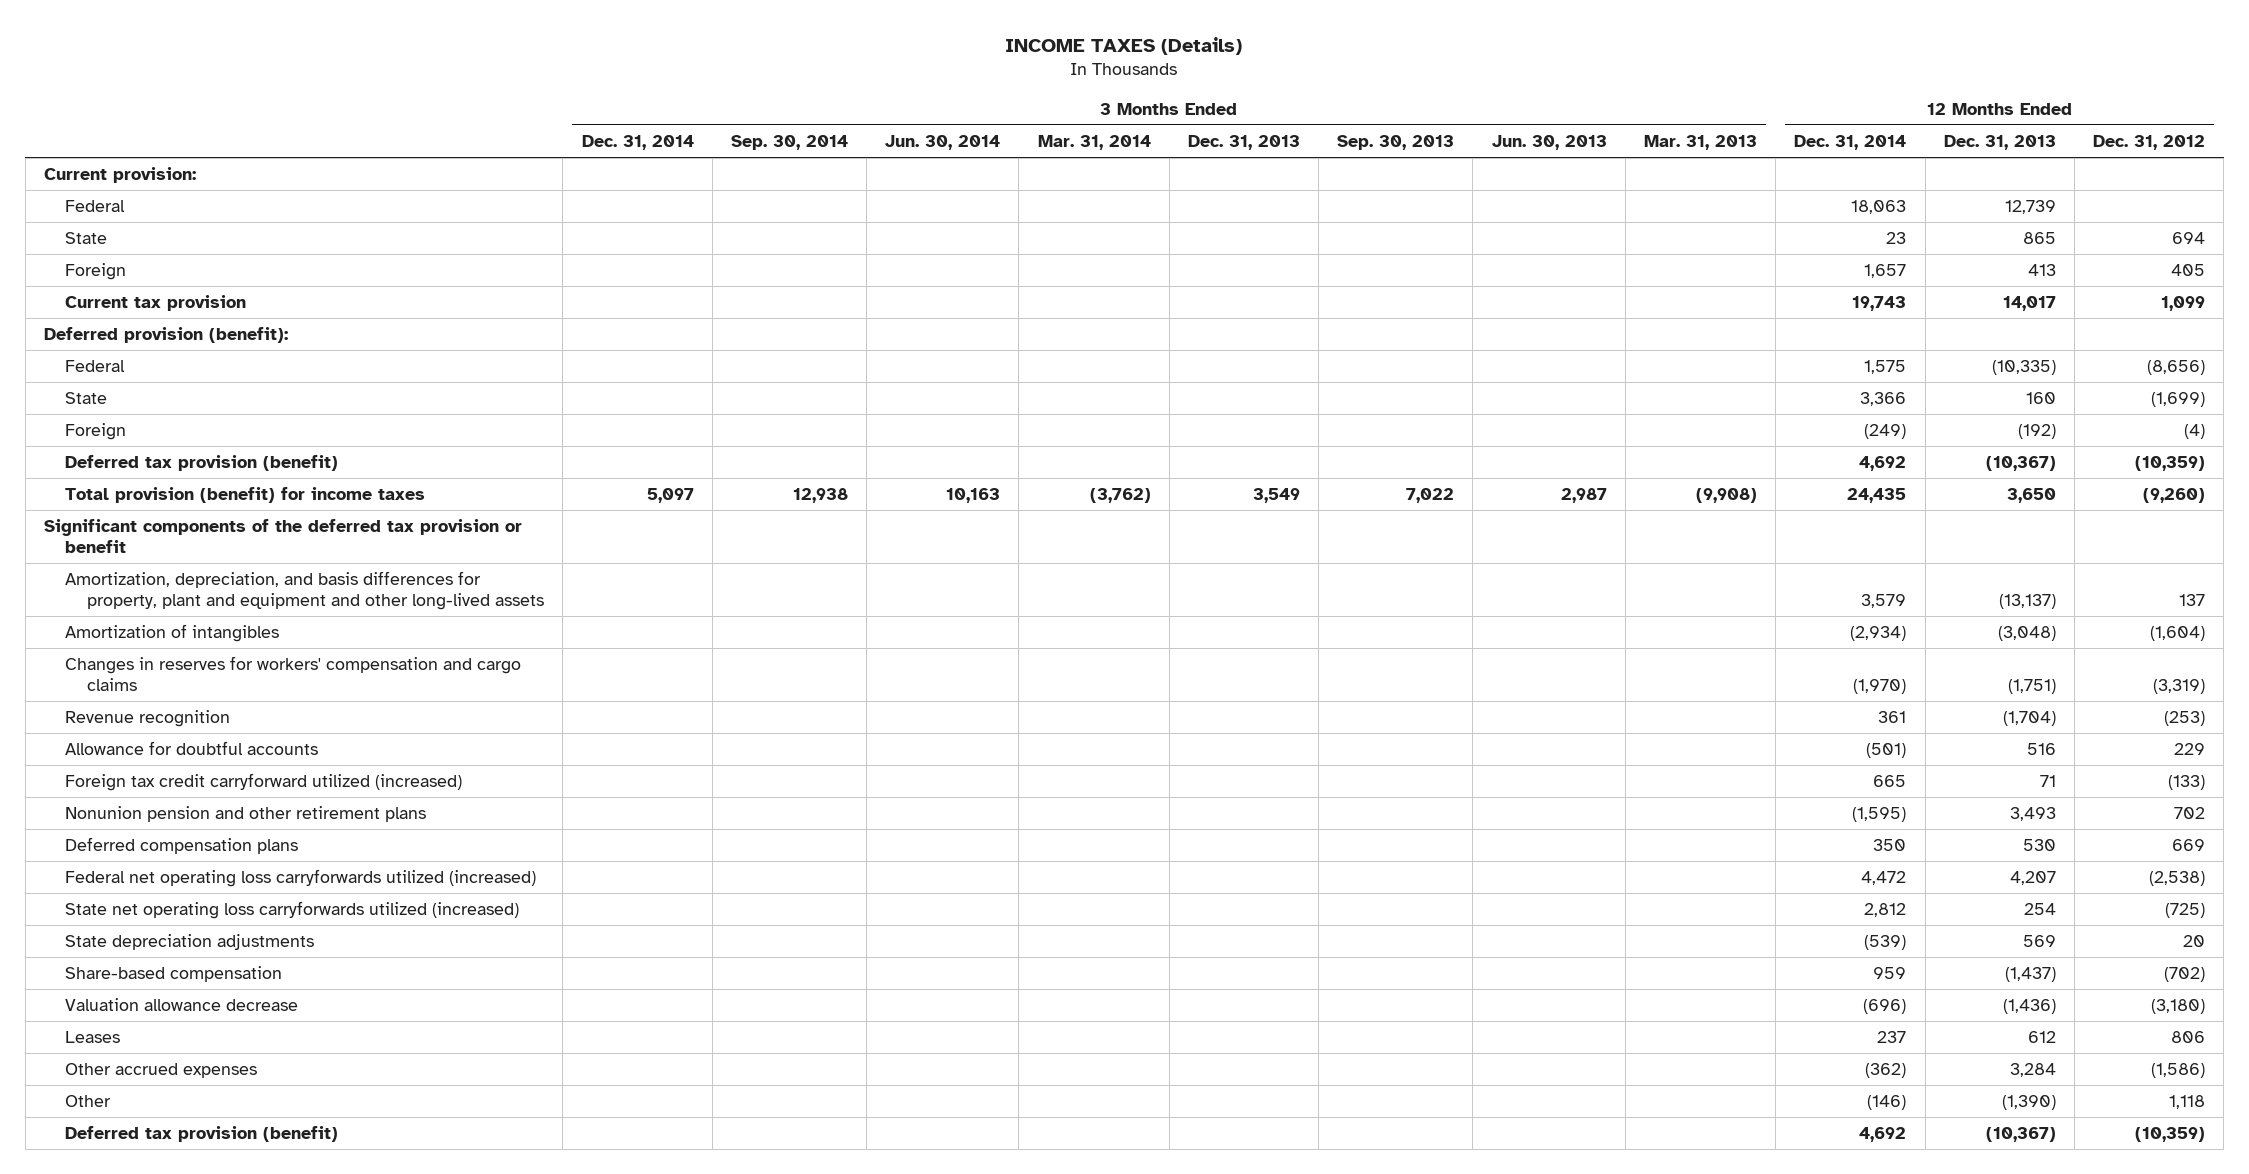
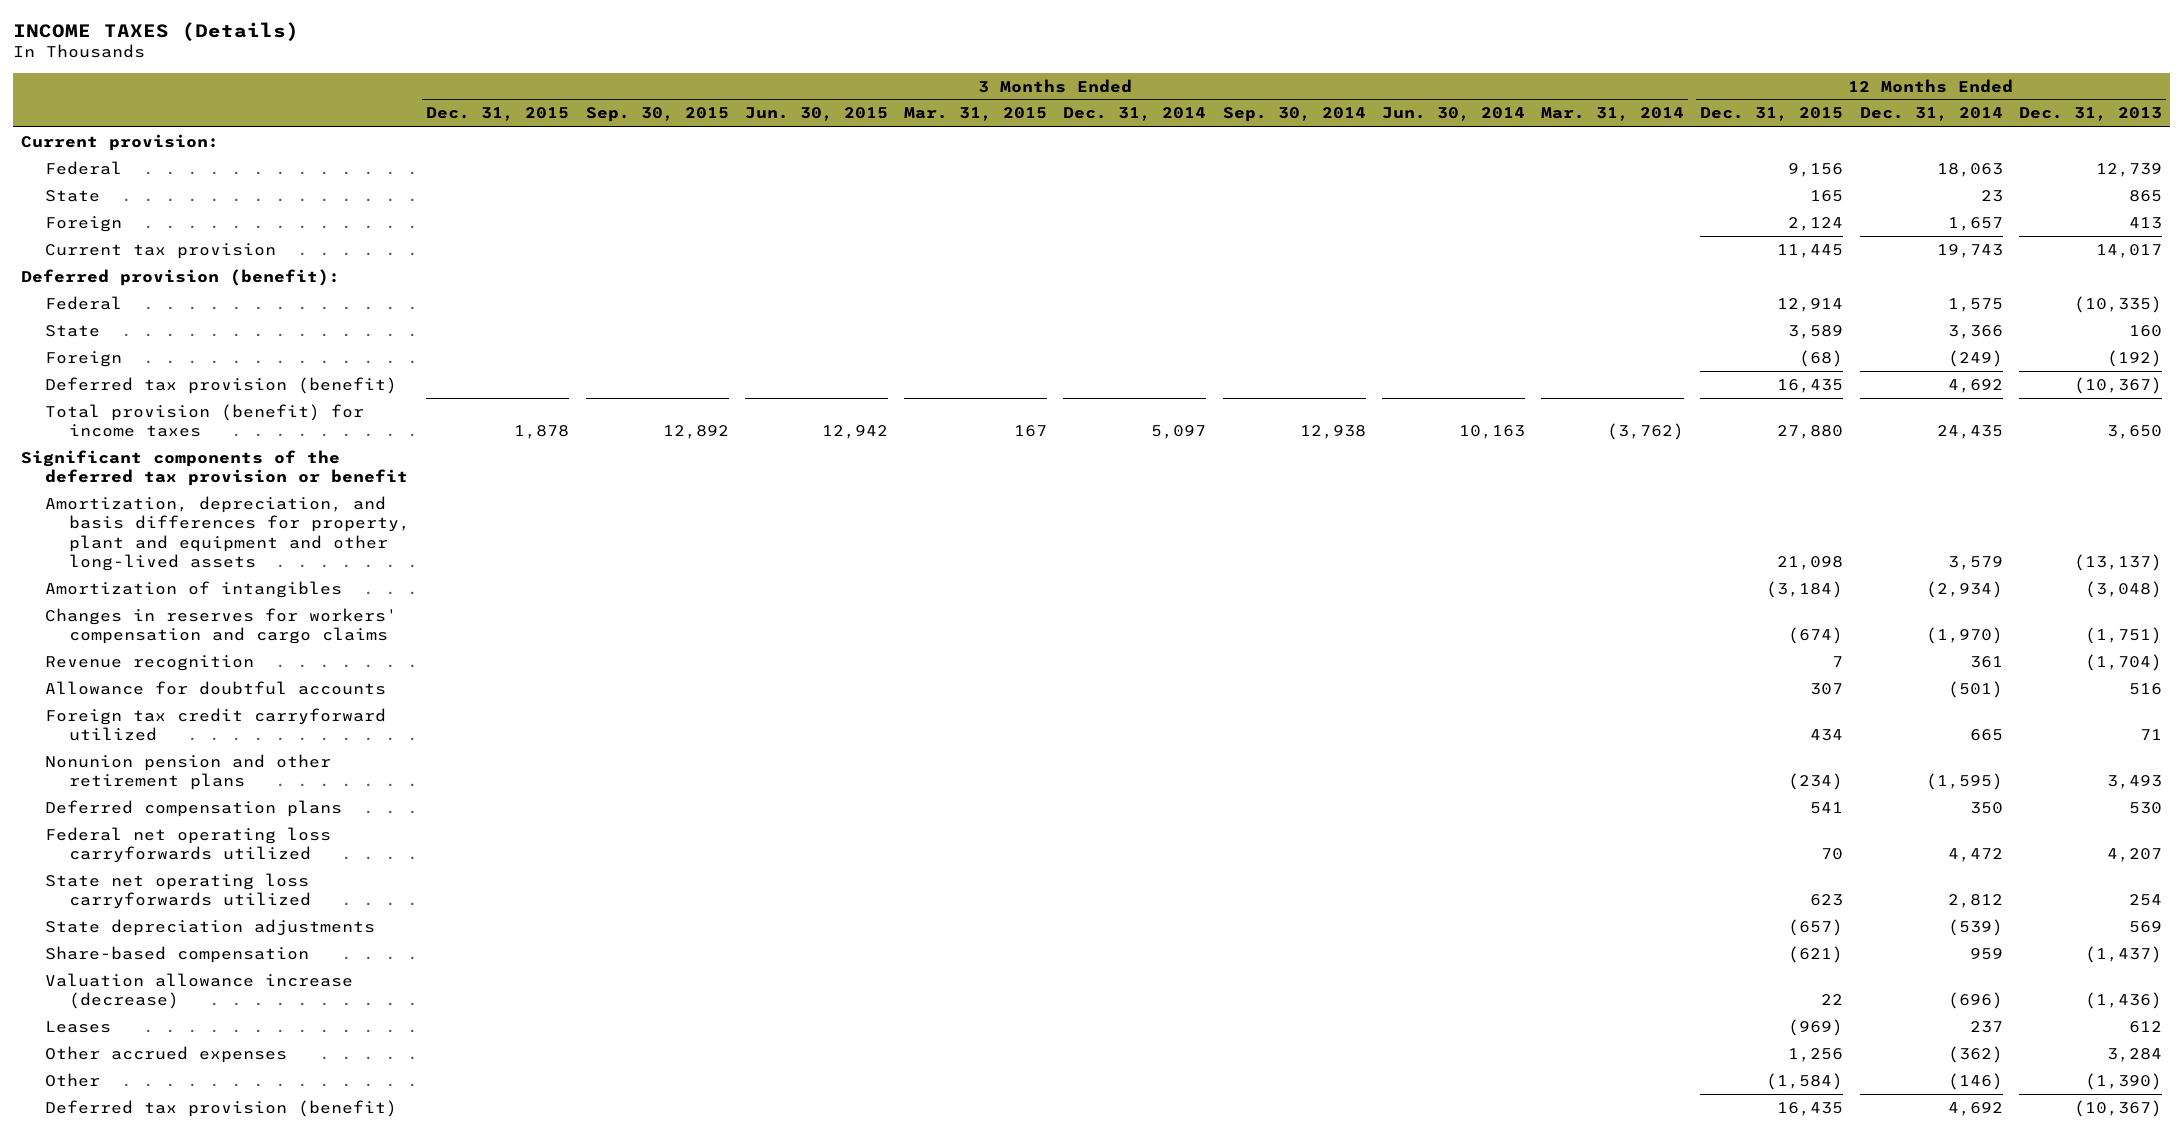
[1187,135,1300,151] Dec. 31, 2013 -> none
[1337,135,1455,151] Sep. 30, 2013 -> none
[1491,135,1607,151] Jun. 30, 2013 -> none
[1644,135,1758,151] Mar. 31, 2013 -> none
[2093,135,2206,151] Dec. 31, 2012 -> none
none -> [426,107,570,122] Dec. 31, 2015
none -> [585,107,729,123] Sep. 30, 2015
none -> [744,107,888,122] Jun. 30, 2015
none -> [904,107,1048,122] Mar. 31, 2015
none -> [1700,107,1844,122] Dec. 31, 2015
[65,773,463,792] Foreign tax credit carryforward utilized (increased) -> [44,707,386,742] Foreign tax credit carryforward utilized
[65,869,537,888] Federal net operating loss carryforwards utilized (increased) -> [44,826,331,864] Federal net operating loss carryforwards utilized
[65,901,520,920] State net operating loss carryforwards utilized (increased) -> [44,872,312,910] State net operating loss carryforwards utilized
[65,998,299,1012] Valuation allowance decrease -> [44,972,353,1010] Valuation allowance increase (decrease)

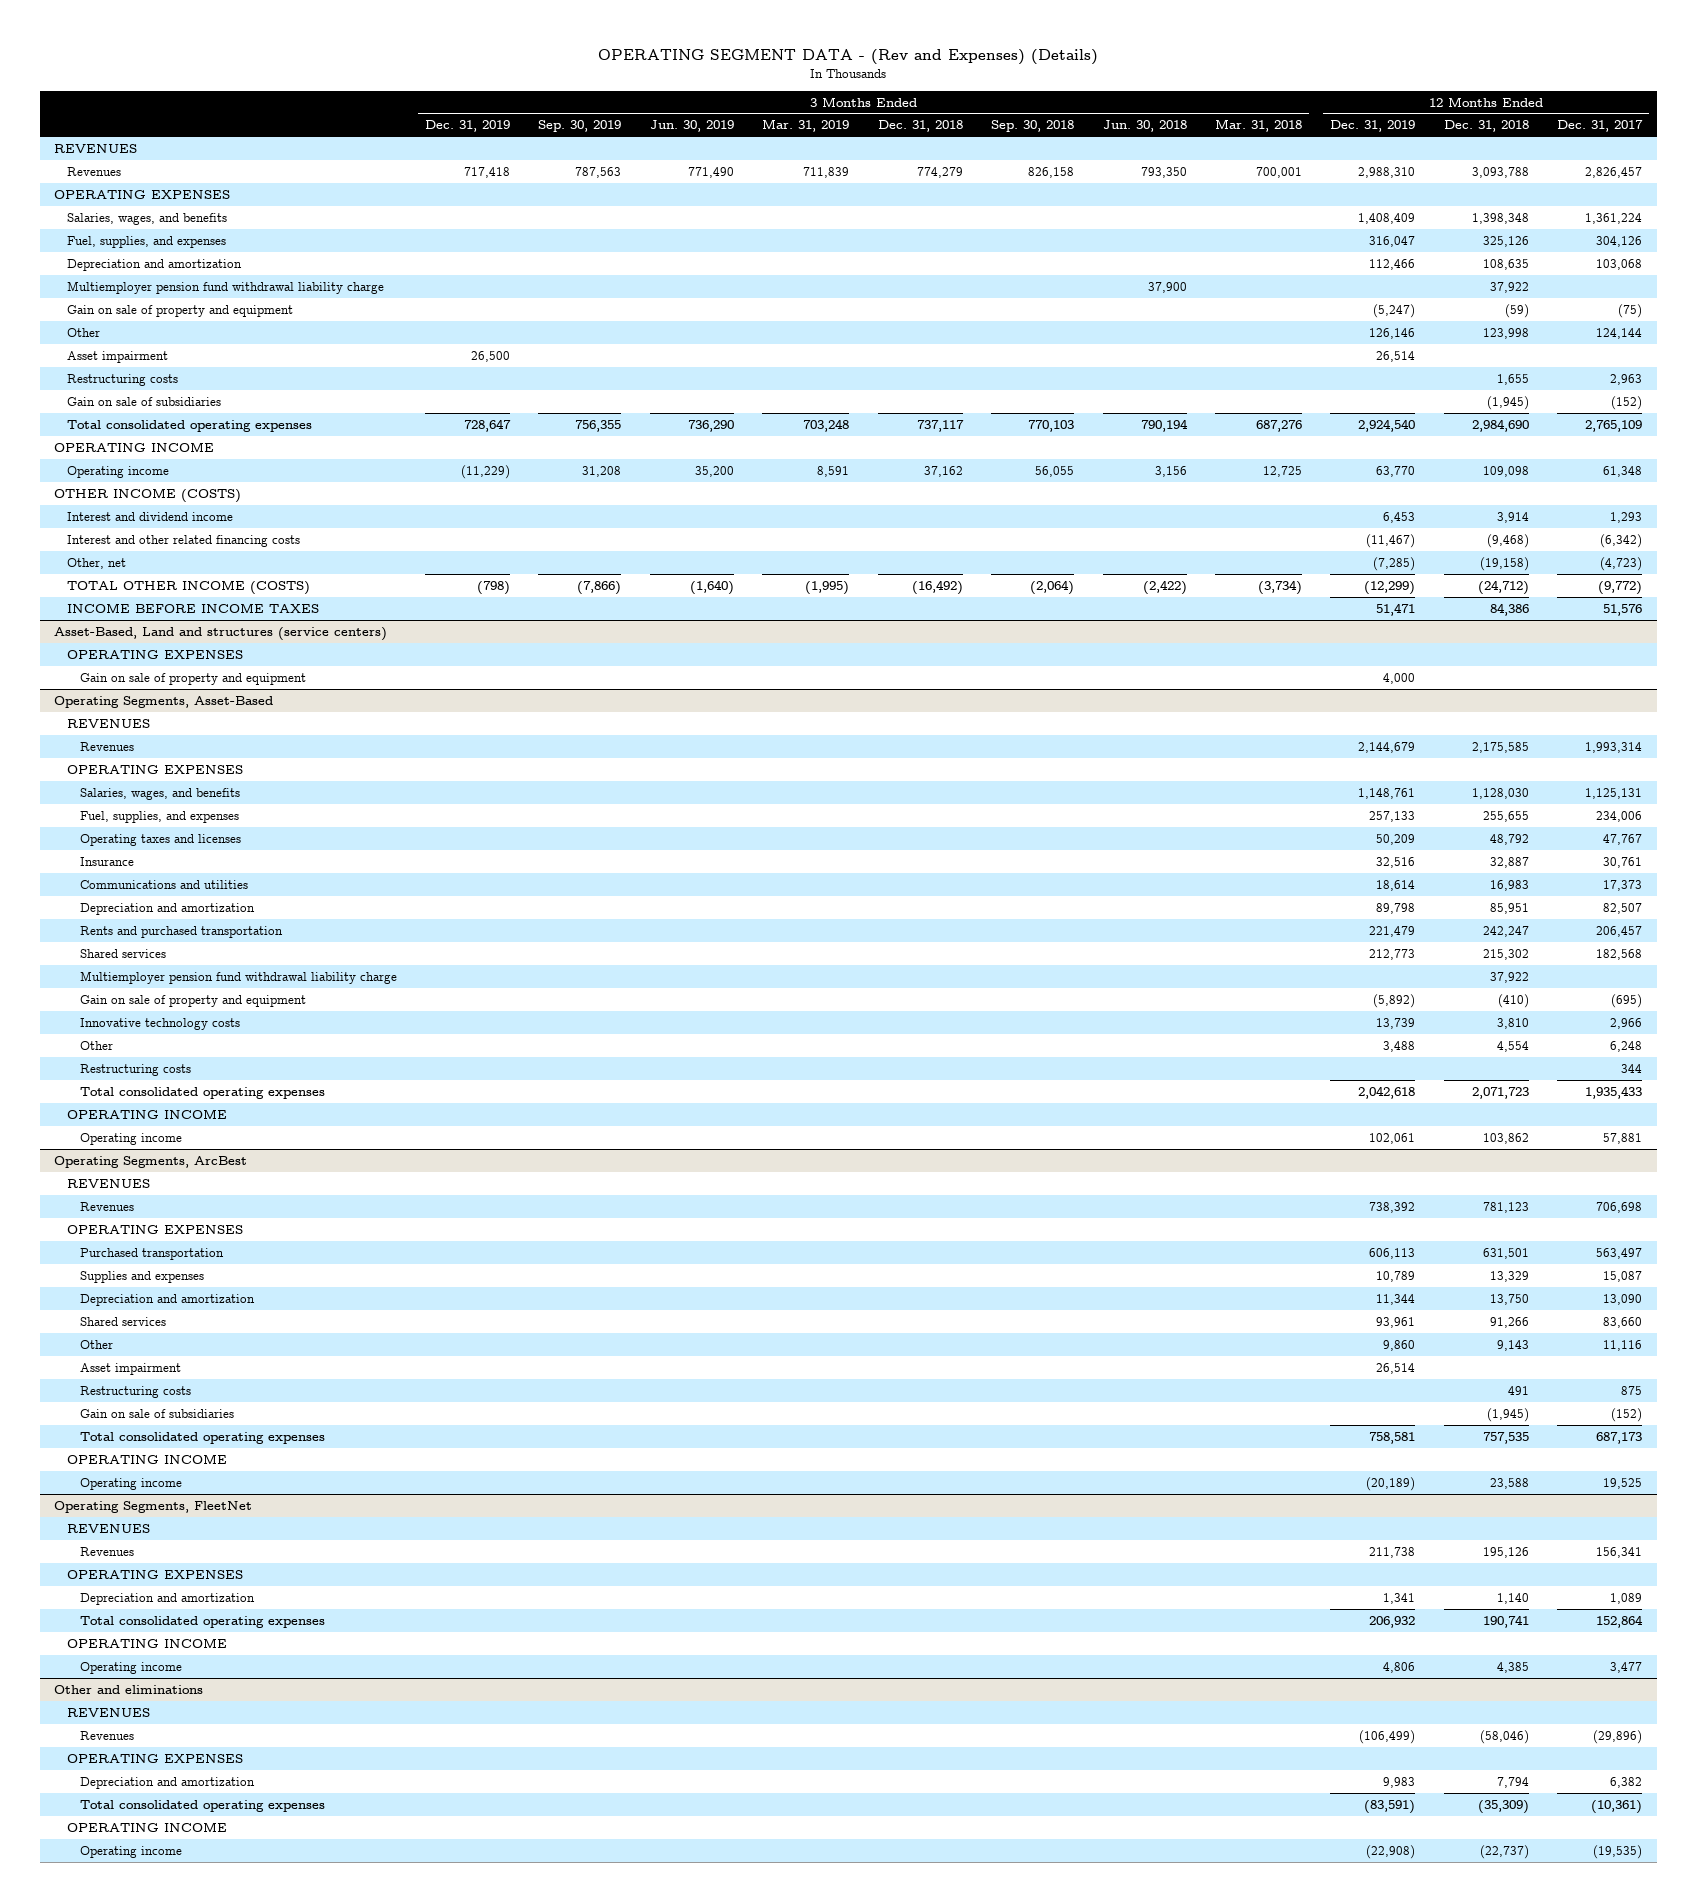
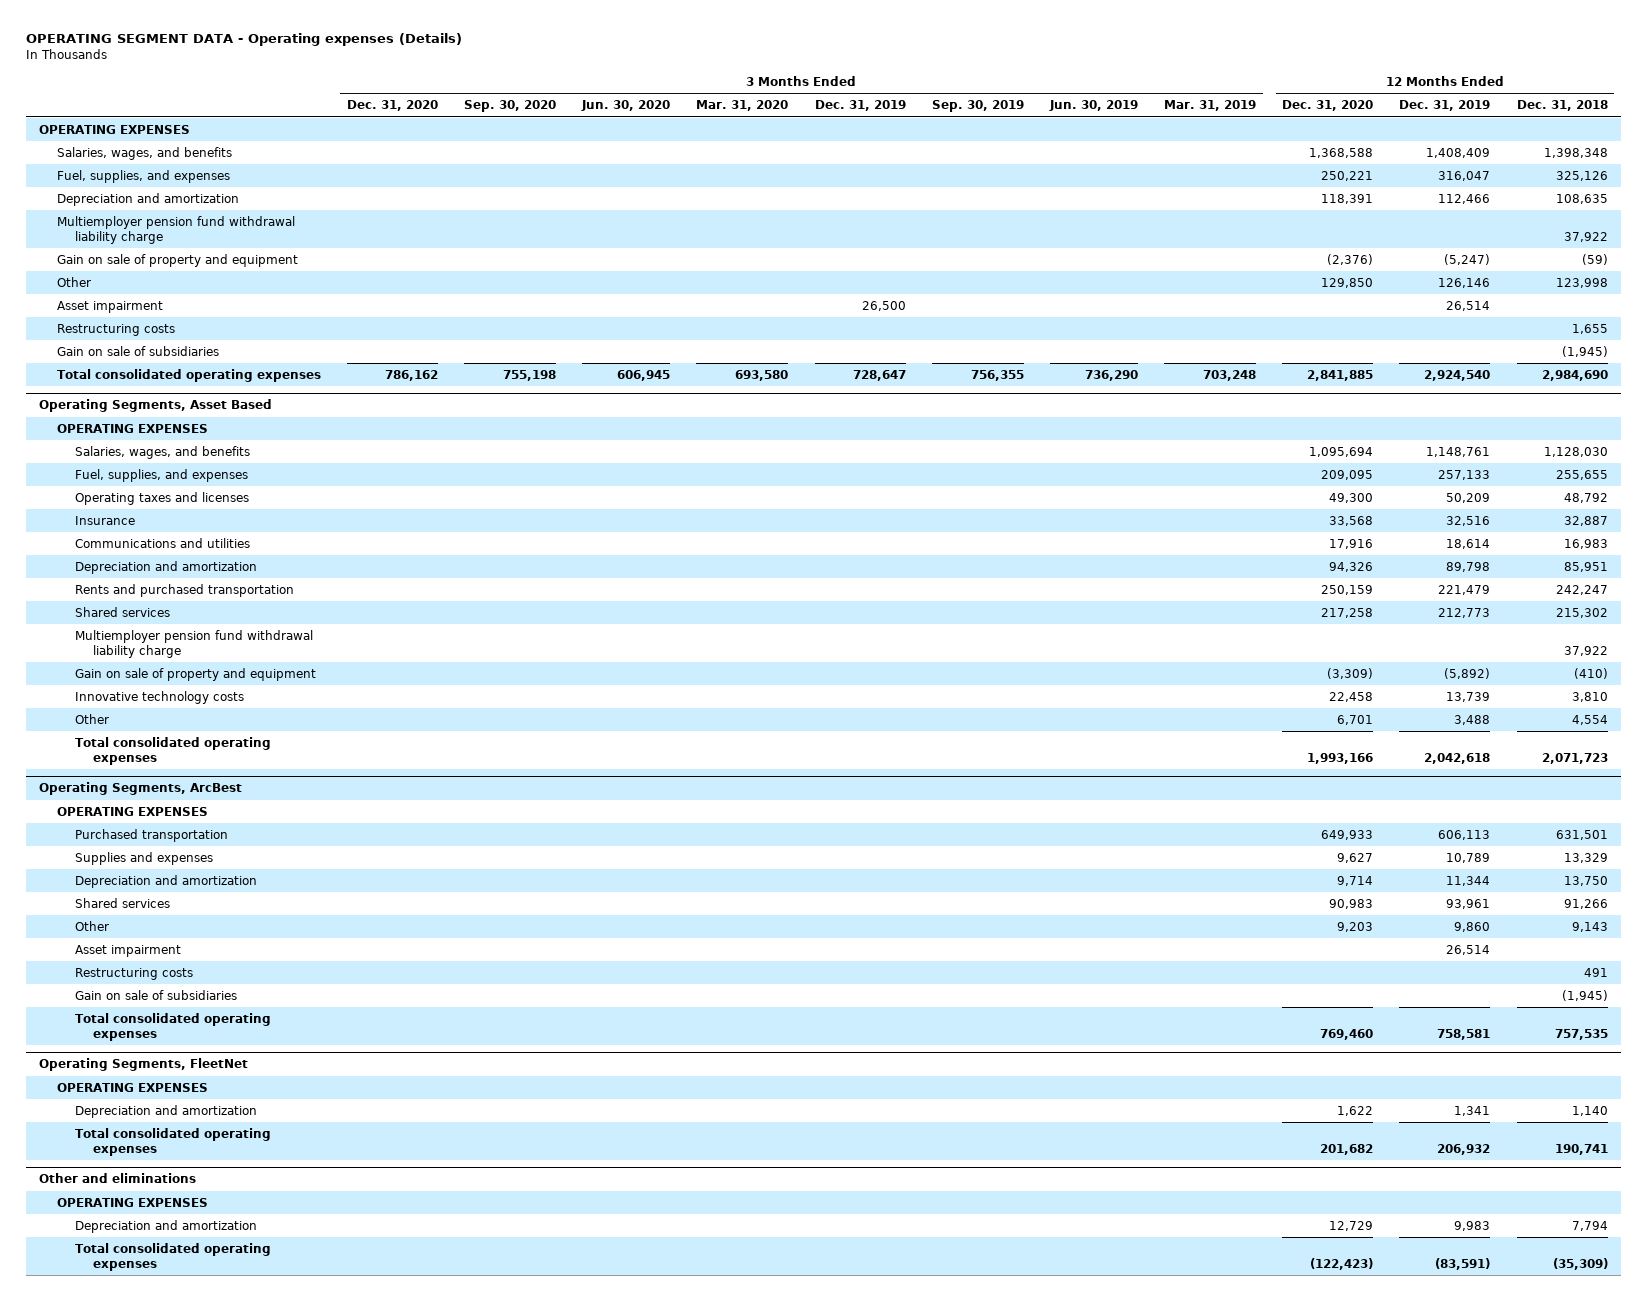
[598,49,1099,66] OPERATING SEGMENT DATA - (Rev and Expenses) (Details) -> [25,33,462,47] OPERATING SEGMENT DATA - Operating expenses (Details)
[877,120,963,133] Dec. 31, 2018 -> none
[991,120,1075,133] Sep. 30, 2018 -> none
[1102,120,1187,133] Jun. 30, 2018 -> none
[1215,119,1303,133] Mar. 31, 2018 -> none
[1557,120,1644,133] Dec. 31, 2017 -> none
none -> [346,100,438,112] Dec. 31, 2020
none -> [464,100,557,113] Sep. 30, 2020
none -> [581,100,671,112] Jun. 30, 2020
none -> [696,100,789,112] Mar. 31, 2020
none -> [1282,100,1374,112] Dec. 31, 2020
[54,143,138,153] REVENUES -> none
[66,166,121,176] Revenues -> none
[54,441,215,452] OPERATING INCOME -> none
[66,465,169,478] Operating income -> none
[54,487,242,503] OTHER INCOME (COSTS) -> none
[66,511,233,521] Interest and dividend income -> none
[66,534,300,547] Interest and other related financing costs -> none
[66,557,126,569] Other, net -> none
[66,579,310,595] TOTAL OTHER INCOME (COSTS) -> none
[66,602,319,613] INCOME BEFORE INCOME TAXES -> none
[54,626,388,641] Asset-Based, Land and structures (service centers) -> none
[66,649,243,659] OPERATING EXPENSES -> none
[79,672,306,685] Gain on sale of property and equipment -> none
[66,718,150,728] REVENUES -> none
[79,741,134,751] Revenues -> none
[54,695,274,708] Operating Segments, Asset-Based -> [38,399,272,413] Operating Segments, Asset Based
[79,1063,191,1076] Restructuring costs -> none
[66,1108,227,1119] OPERATING INCOME -> none
[79,1132,182,1145] Operating income -> none
[66,1178,150,1188] REVENUES -> none
[79,1201,134,1211] Revenues -> none
[66,1453,227,1464] OPERATING INCOME -> none
[79,1477,182,1490] Operating income -> none
[66,1523,150,1533] REVENUES -> none
[79,1546,134,1556] Revenues -> none
[66,1637,227,1648] OPERATING INCOME -> none
[79,1661,182,1674] Operating income -> none
[66,1707,150,1717] REVENUES -> none
[79,1730,134,1740] Revenues -> none
[66,1821,227,1832] OPERATING INCOME -> none
[79,1845,182,1858] Operating income -> none

